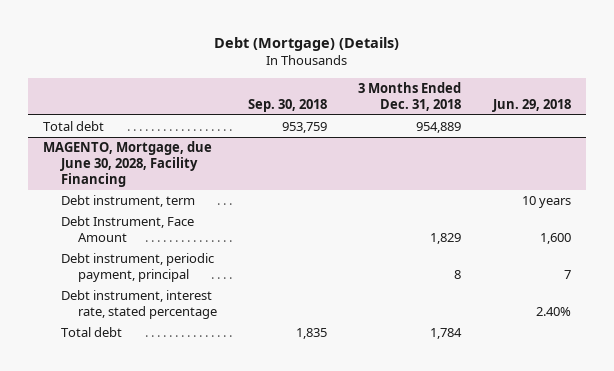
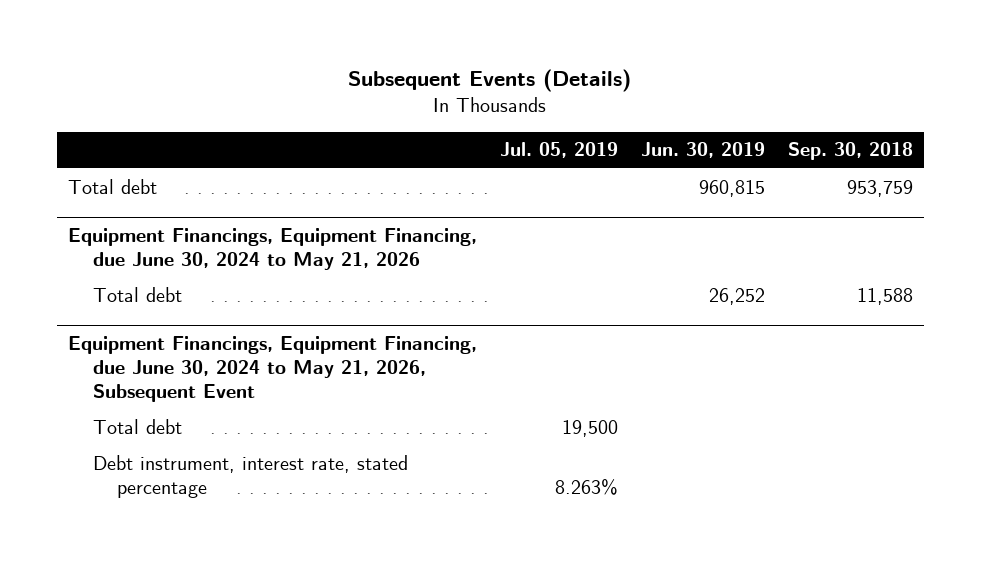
[213,36,399,51] Debt (Mortgage) (Details) -> [348,69,632,93] Subsequent Events (Details)
[358,81,462,111] 3 Months Ended Dec. 31, 2018 -> none
[491,98,571,112] Jun. 29, 2018 -> none
none -> [499,142,618,159] Jul. 05, 2019
none -> [640,142,765,159] Jun. 30, 2019
[43,141,213,187] MAGENTO, Mortgage, due June 30, 2028, Facility Financing -> none
[60,195,195,208] Debt instrument, term -> none
[60,216,194,242] Debt Instrument, Face Amount -> none
[60,253,214,282] Debt instrument, periodic payment, principal -> none
[60,290,217,319] Debt instrument, interest rate, stated percentage -> none
[60,327,122,338] Total debt -> none
none -> [68,227,478,270] Equipment Financings, Equipment Financing, due June 30, 2024 to May 21, 2026
none -> [92,286,182,302] Total debt
none -> [68,335,478,402] Equipment Financings, Equipment Financing, due June 30, 2024 to May 21, 2026, Subsequent Event
none -> [92,418,182,434] Total debt
none -> [92,454,408,498] Debt instrument, interest rate, stated percentage

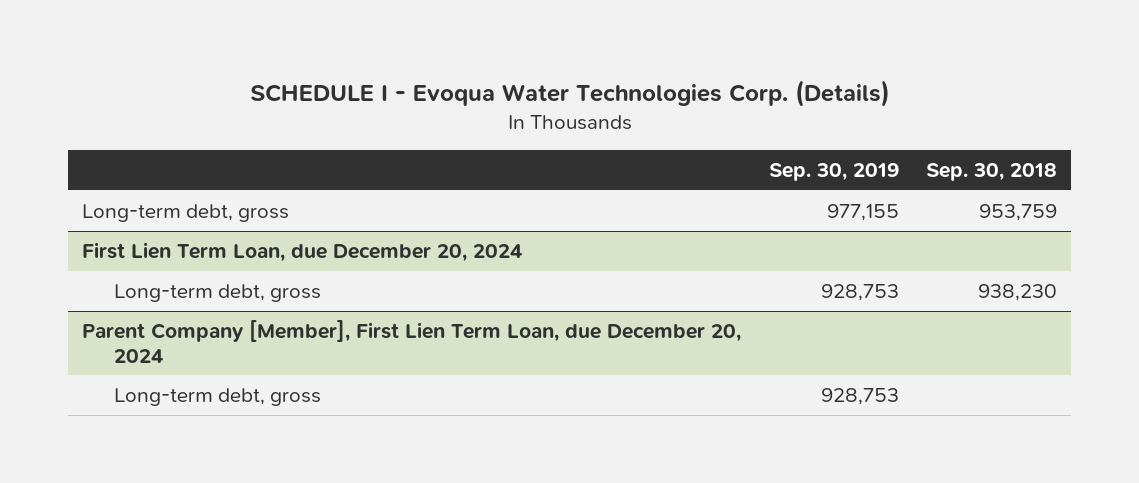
[348,69,632,93] Subsequent Events (Details) -> [249,79,890,107] SCHEDULE I - Evoqua Water Technologies Corp. (Details)
[499,142,618,159] Jul. 05, 2019 -> none
[640,142,765,159] Jun. 30, 2019 -> none
none -> [768,163,899,182] Sep. 30, 2019
[68,227,478,270] Equipment Financings, Equipment Financing, due June 30, 2024 to May 21, 2026 -> none
[92,286,182,302] Total debt -> none
[68,335,478,402] Equipment Financings, Equipment Financing, due June 30, 2024 to May 21, 2026, Subsequent Event -> none
[92,418,182,434] Total debt -> none
[92,454,408,498] Debt instrument, interest rate, stated percentage -> none
[68,178,158,194] Total debt -> [81,203,289,222] Long-term debt, gross
none -> [81,241,522,262] First Lien Term Loan, due December 20, 2024
none -> [113,283,321,302] Long-term debt, gross
none -> [81,319,741,363] Parent Company [Member], First Lien Term Loan, due December 20, 2024
none -> [113,387,321,406] Long-term debt, gross

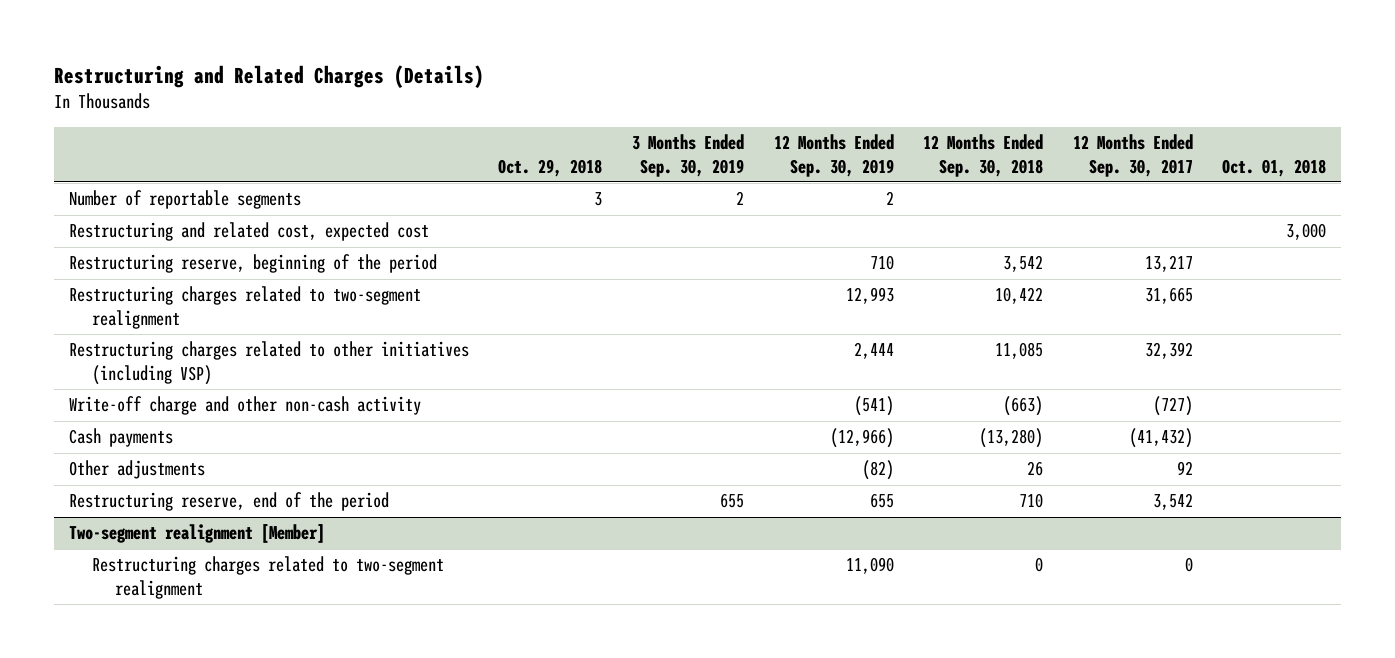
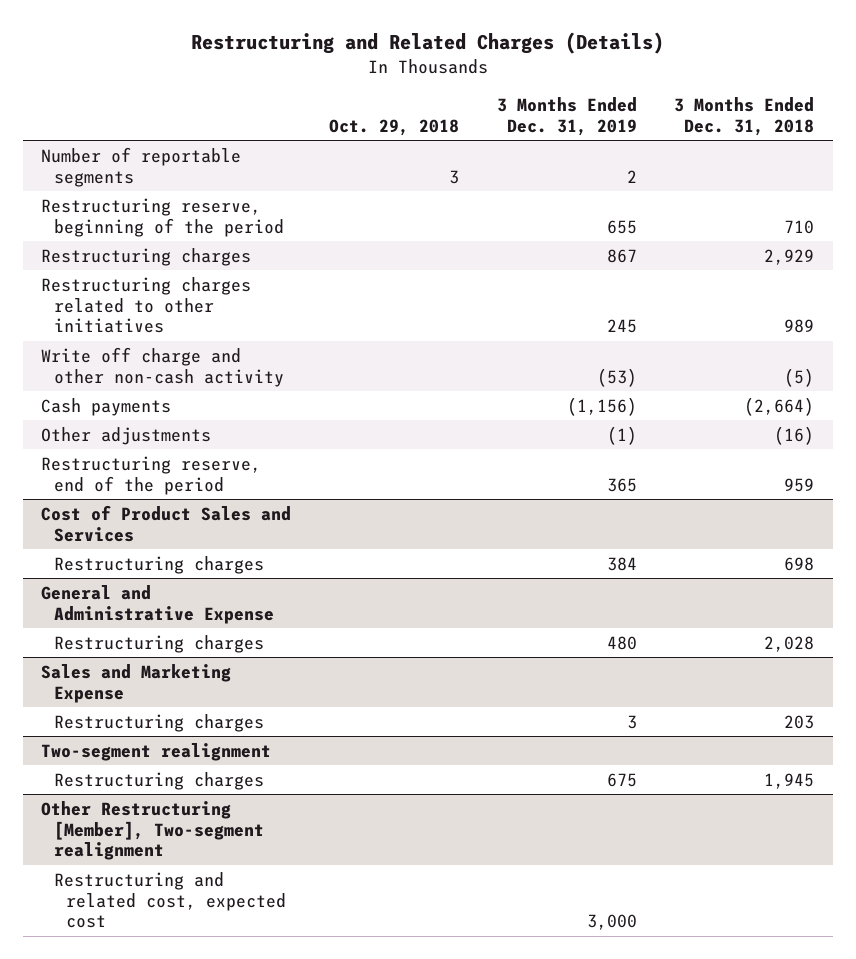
[631,133,744,177] 3 Months Ended Sep. 30, 2019 -> none
[773,133,894,177] 12 Months Ended Sep. 30, 2019 -> none
[923,133,1044,177] 12 Months Ended Sep. 30, 2018 -> none
[1072,133,1193,177] 12 Months Ended Sep. 30, 2017 -> none
[1222,158,1327,177] Oct. 01, 2018 -> none
none -> [496,96,637,136] 3 Months Ended Dec. 31, 2019
none -> [674,96,815,136] 3 Months Ended Dec. 31, 2018
[68,222,429,242] Restructuring and related cost, expected cost -> none
[68,286,421,329] Restructuring charges related to two-segment realignment -> [41,247,252,266] Restructuring charges
[68,341,469,385] Restructuring charges related to other initiatives (including VSP) -> [41,276,252,334] Restructuring charges related to other initiatives
[68,396,421,416] Write-off charge and other non-cash activity -> [41,346,284,387] Write off charge and other non-cash activity
none -> [41,504,292,542] Cost of Product Sales and Services
none -> [53,555,264,574] Restructuring charges
none -> [41,584,274,624] General and Administrative Expense
none -> [53,634,264,653] Restructuring charges
none -> [41,663,232,703] Sales and Marketing Expense
none -> [53,713,264,732] Restructuring charges
[68,524,325,544] Two-segment realignment [Member] -> [41,742,272,761] Two-segment realignment
[91,556,444,599] Restructuring charges related to two-segment realignment -> [53,771,264,790] Restructuring charges
none -> [41,800,264,861] Other Restructuring [Member], Two-segment realignment
none -> [53,871,287,929] Restructuring and related cost, expected cost

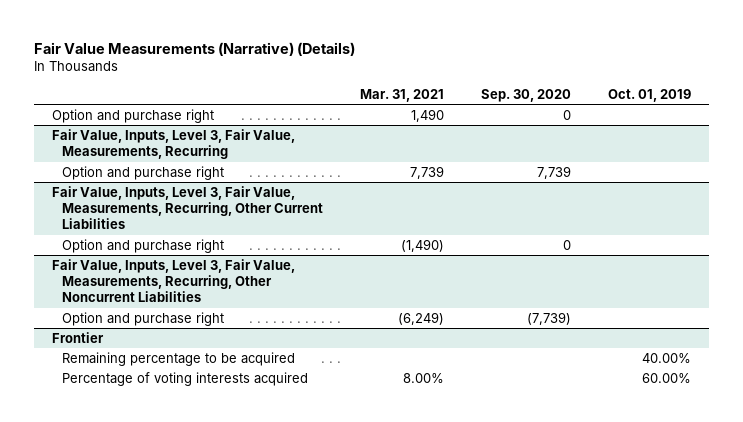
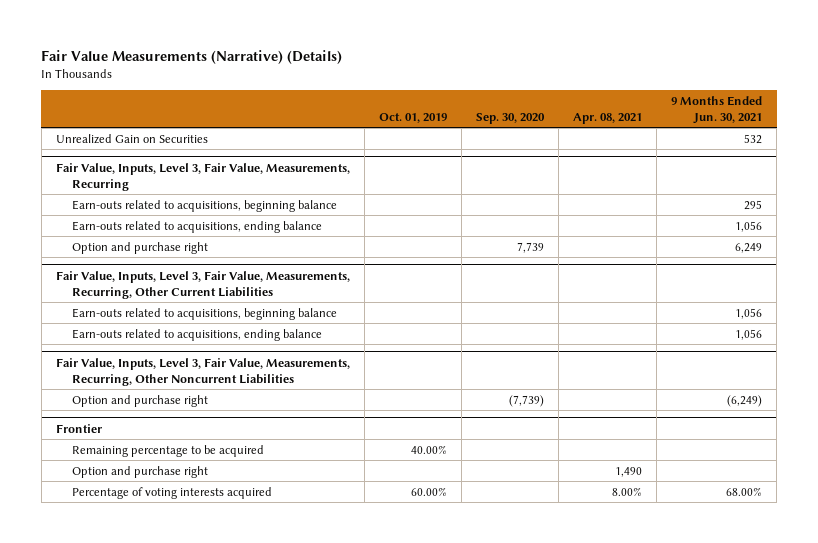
[359,88,444,102] Mar. 31, 2021 -> none
none -> [573,112,643,124] Apr. 08, 2021
none -> [671,95,763,124] 9 Months Ended Jun. 30, 2021
[52,108,215,123] Option and purchase right -> none
none -> [55,133,208,144] Unrealized Gain on Securities
none -> [72,199,338,212] Earn-outs related to acquisitions, beginning balance
none -> [72,220,323,233] Earn-outs related to acquisitions, ending balance
[61,238,224,253] Option and purchase right -> none
none -> [72,307,338,320] Earn-outs related to acquisitions, beginning balance
none -> [72,328,323,341] Earn-outs related to acquisitions, ending balance
none -> [72,465,209,478] Option and purchase right

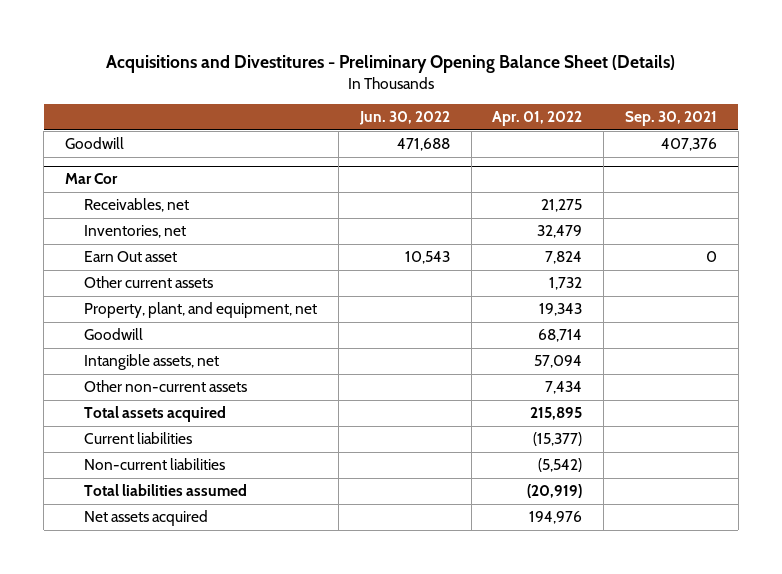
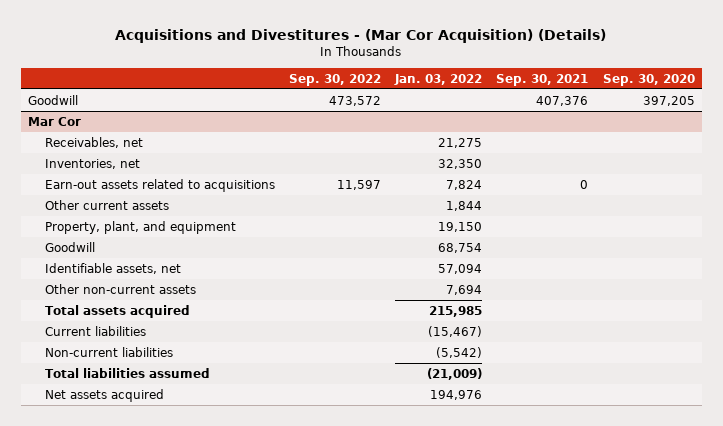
[106,54,676,73] Acquisitions and Divestitures - Preliminary Opening Balance Sheet (Details) -> [115,28,607,43] Acquisitions and Divestitures - (Mar Cor Acquisition) (Details)
[358,111,450,126] Jun. 30, 2022 -> none
[492,111,583,127] Apr. 01, 2022 -> none
none -> [289,73,382,86] Sep. 30, 2022
none -> [394,73,483,85] Jan. 03, 2022
none -> [602,73,695,86] Sep. 30, 2020
[84,251,178,263] Earn Out asset -> [44,178,275,192] Earn-out assets related to acquisitions
[84,302,318,319] Property, plant, and equipment, net -> [44,220,236,234] Property, plant, and equipment
[84,354,220,371] Intangible assets, net -> [44,262,181,274] Identifiable assets, net

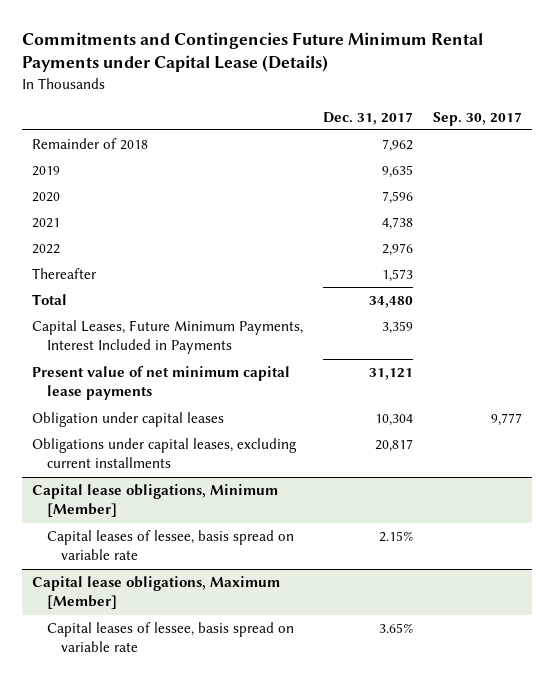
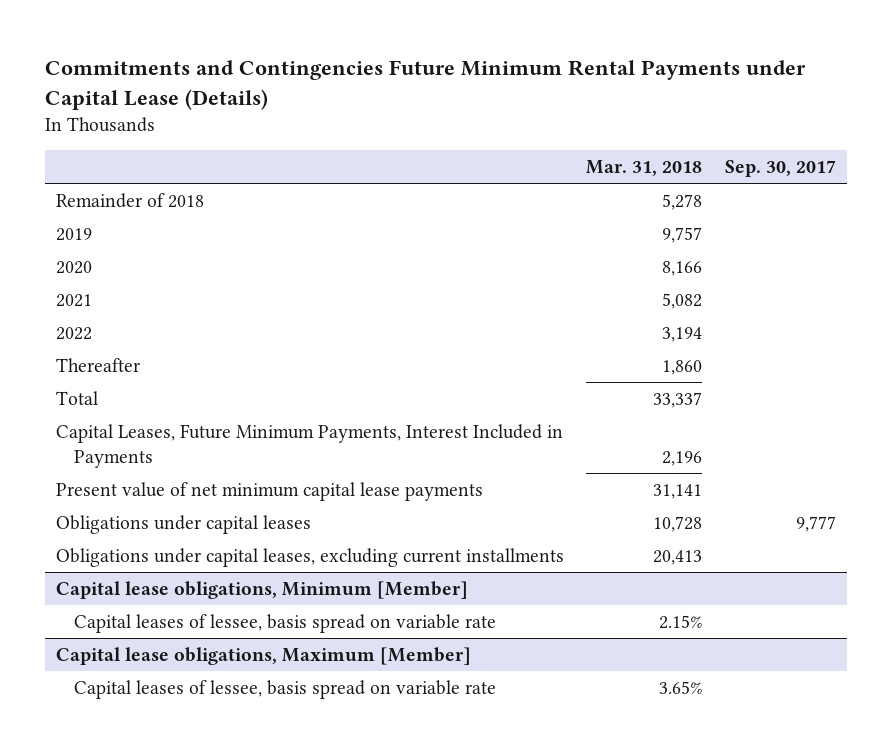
[323,111,414,125] Dec. 31, 2017 -> none
none -> [586,160,703,177] Mar. 31, 2018
[31,412,224,428] Obligation under capital leases -> [56,514,312,534] Obligations under capital leases

